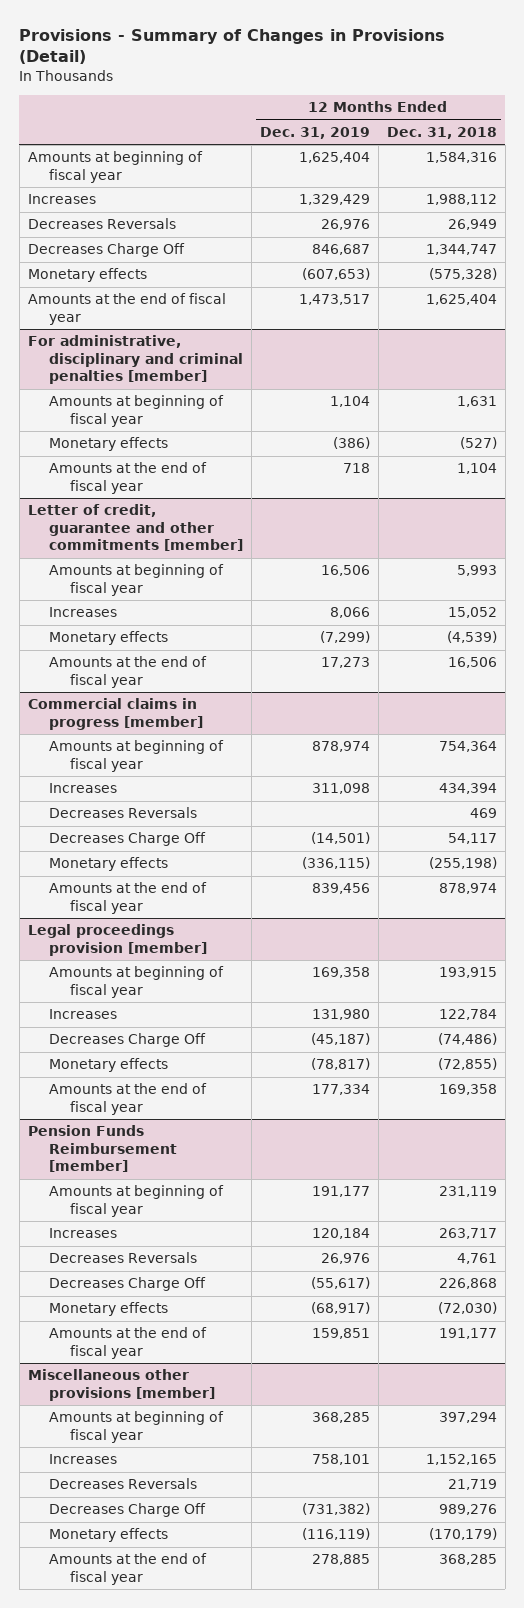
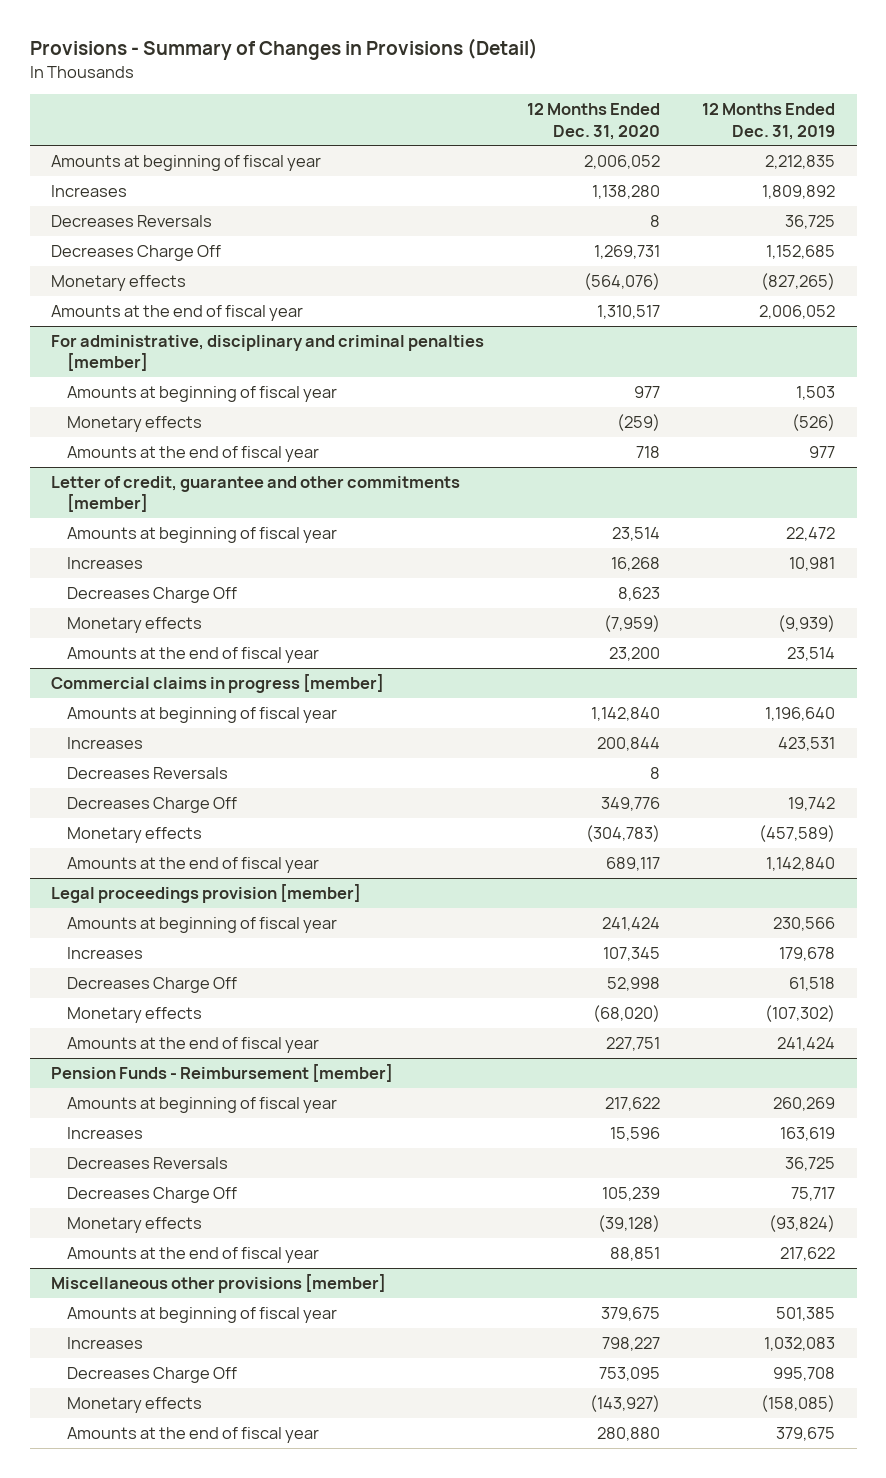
[386,126,497,139] Dec. 31, 2018 -> none
none -> [526,103,660,140] 12 Months Ended Dec. 31, 2020
[298,152,370,164] 1,625,404 -> [765,154,836,169] 2,212,835
[298,194,370,206] 1,329,429 -> [762,184,836,199] 1,809,892
[320,219,370,231] 26,976 -> [785,214,836,229] 36,725
[311,244,370,256] 846,687 -> [766,244,836,259] 1,152,685
[301,268,370,281] (607,653) -> [761,272,836,290] (827,265)
[298,294,370,306] 1,473,517 -> [759,304,836,319] 2,006,052
[329,396,370,408] 1,104 -> [796,385,836,400] 1,503
[332,437,370,450] (386) -> [792,413,836,431] (526)
[342,463,370,474] 718 -> [809,445,836,458] 977
[320,565,370,577] 16,506 -> [786,526,836,541] 22,472
[329,607,370,619] 8,066 -> [789,556,836,571] 10,981
none -> [66,586,237,603] Decreases Charge Off
[319,631,370,644] (7,299) -> [778,614,836,632] (9,939)
[320,657,370,669] 17,273 -> [787,646,836,661] 23,514
[311,741,370,753] 878,974 -> [765,706,836,721] 1,196,640
[311,783,370,795] 311,098 -> [778,736,836,751] 423,531
[310,832,370,845] (14,501) -> [788,796,836,811] 19,742
[301,857,370,870] (336,115) -> [759,824,836,842] (457,589)
[311,883,370,895] 839,456 -> [766,856,836,871] 1,142,840
[311,967,370,979] 169,358 -> [773,916,836,931] 230,566
[311,1009,370,1021] 131,980 -> [779,946,836,961] 179,678
[310,1033,370,1046] (45,187) -> [789,976,836,991] 61,518
[310,1058,370,1071] (78,817) -> [765,1004,836,1022] (107,302)
[311,1084,370,1096] 177,334 -> [777,1036,836,1051] 241,424
[27,1125,177,1173] Pension Funds Reimbursement [member] -> [50,1063,393,1082] Pension Funds - Reimbursement [member]
[311,1186,370,1198] 191,177 -> [773,1096,836,1111] 260,269
[311,1228,370,1240] 120,184 -> [780,1126,836,1141] 163,619
[320,1253,370,1265] 26,976 -> [785,1156,836,1171] 36,725
[310,1277,370,1290] (55,617) -> [791,1186,836,1201] 75,717
[310,1302,370,1315] (68,917) -> [769,1214,836,1232] (93,824)
[311,1328,370,1340] 159,851 -> [780,1246,836,1261] 217,622
[48,1478,197,1490] Decreases Reversals -> none
[311,1412,370,1424] 368,285 -> [776,1306,836,1321] 501,385
[311,1454,370,1466] 758,101 -> [764,1336,836,1351] 1,032,083
[301,1503,370,1516] (731,382) -> [773,1366,836,1381] 995,708
[301,1528,370,1541] (116,119) -> [761,1394,836,1412] (158,085)
[311,1554,370,1566] 278,885 -> [776,1426,836,1441] 379,675

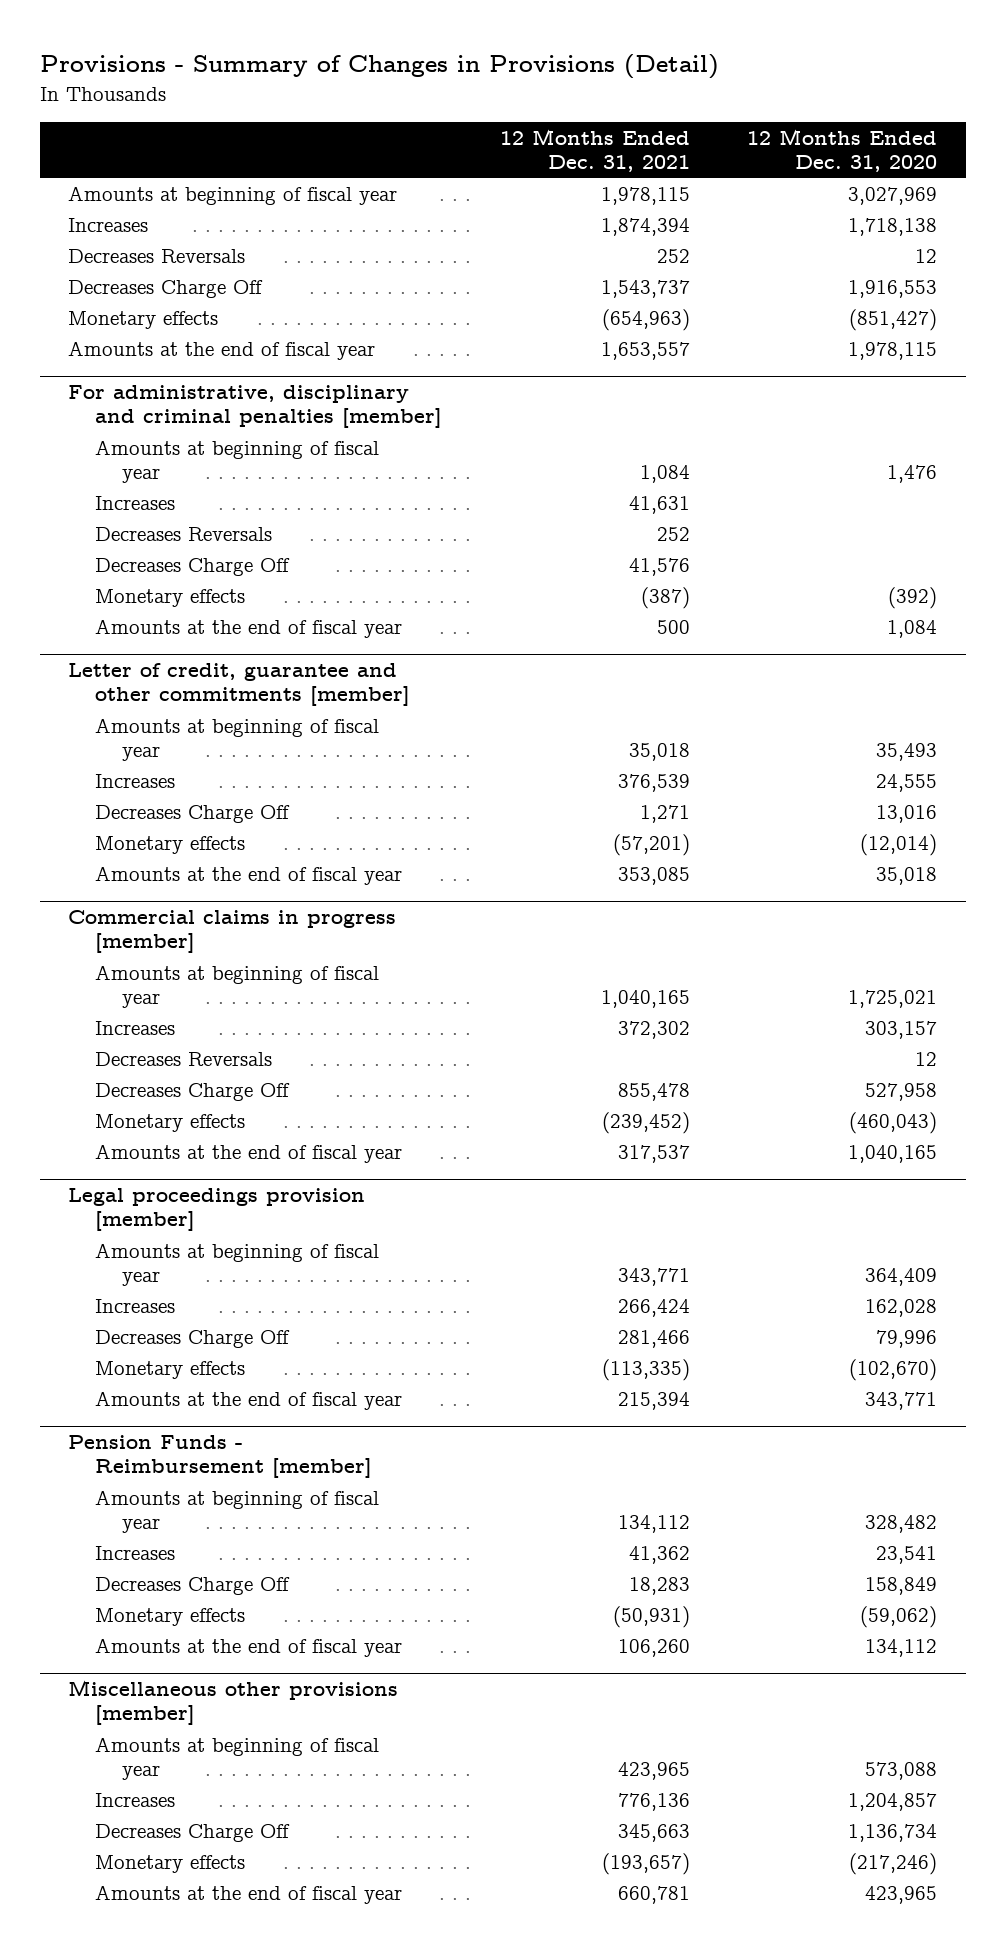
[702,103,836,140] 12 Months Ended Dec. 31, 2019 -> none
none -> [499,128,690,173] 12 Months Ended Dec. 31, 2021
[583,154,660,169] 2,006,052 -> [848,186,938,205] 3,027,969
[591,184,660,199] 1,138,280 -> [848,217,938,236] 1,718,138
[649,214,660,227] 8 -> [915,248,938,263] 12
[593,244,660,259] 1,269,731 -> [848,279,938,298] 1,916,553
[583,272,660,290] (564,076) -> [849,308,938,331] (851,427)
[596,304,660,319] 1,310,517 -> [848,341,938,360] 1,978,115
[633,385,660,398] 977 -> [887,465,938,484] 1,476
none -> [95,495,176,510] Increases
none -> [95,526,273,541] Decreases Reversals
none -> [95,557,291,576] Decreases Charge Off
[616,413,660,431] (259) -> [888,586,938,609] (392)
[635,445,660,458] 718 -> [887,619,938,638] 1,084
[611,526,660,541] 23,514 -> [876,743,938,762] 35,493
[610,556,660,571] 16,268 -> [876,773,938,792] 24,555
[617,586,660,601] 8,623 -> [876,804,938,823] 13,016
[603,614,660,632] (7,959) -> [860,833,938,856] (12,014)
[608,646,660,661] 23,200 -> [876,866,938,885] 35,018
[590,706,660,721] 1,142,840 -> [848,990,938,1009] 1,725,021
[596,736,660,751] 200,844 -> [865,1020,938,1039] 303,157
[649,766,660,779] 8 -> [915,1051,938,1066] 12
[600,796,660,811] 349,776 -> [865,1082,938,1101] 527,958
[585,824,660,842] (304,783) -> [849,1111,938,1134] (460,043)
[605,856,660,871] 689,117 -> [848,1144,938,1163] 1,040,165
[601,916,660,931] 241,424 -> [865,1268,938,1287] 364,409
[602,946,660,961] 107,345 -> [865,1298,938,1317] 162,028
[606,976,660,991] 52,998 -> [876,1329,938,1348] 79,996
[592,1004,660,1022] (68,020) -> [849,1358,938,1381] (102,670)
[605,1036,660,1051] 227,751 -> [865,1391,938,1410] 343,771
[66,1156,228,1169] Decreases Reversals -> none
[604,1096,660,1111] 217,622 -> [865,1515,938,1534] 328,482
[609,1126,660,1141] 15,596 -> [876,1545,938,1564] 23,541
[601,1186,660,1201] 105,239 -> [865,1576,938,1595] 158,849
[597,1214,660,1232] (39,128) -> [860,1605,938,1628] (59,062)
[609,1246,660,1261] 88,851 -> [865,1638,938,1657] 134,112
[600,1306,660,1321] 379,675 -> [865,1762,938,1781] 573,088
[601,1336,660,1351] 798,227 -> [848,1792,938,1811] 1,204,857
[598,1366,660,1381] 753,095 -> [848,1823,938,1842] 1,136,734
[589,1394,660,1412] (143,927) -> [849,1852,938,1875] (217,246)
[596,1426,660,1441] 280,880 -> [865,1885,938,1904] 423,965

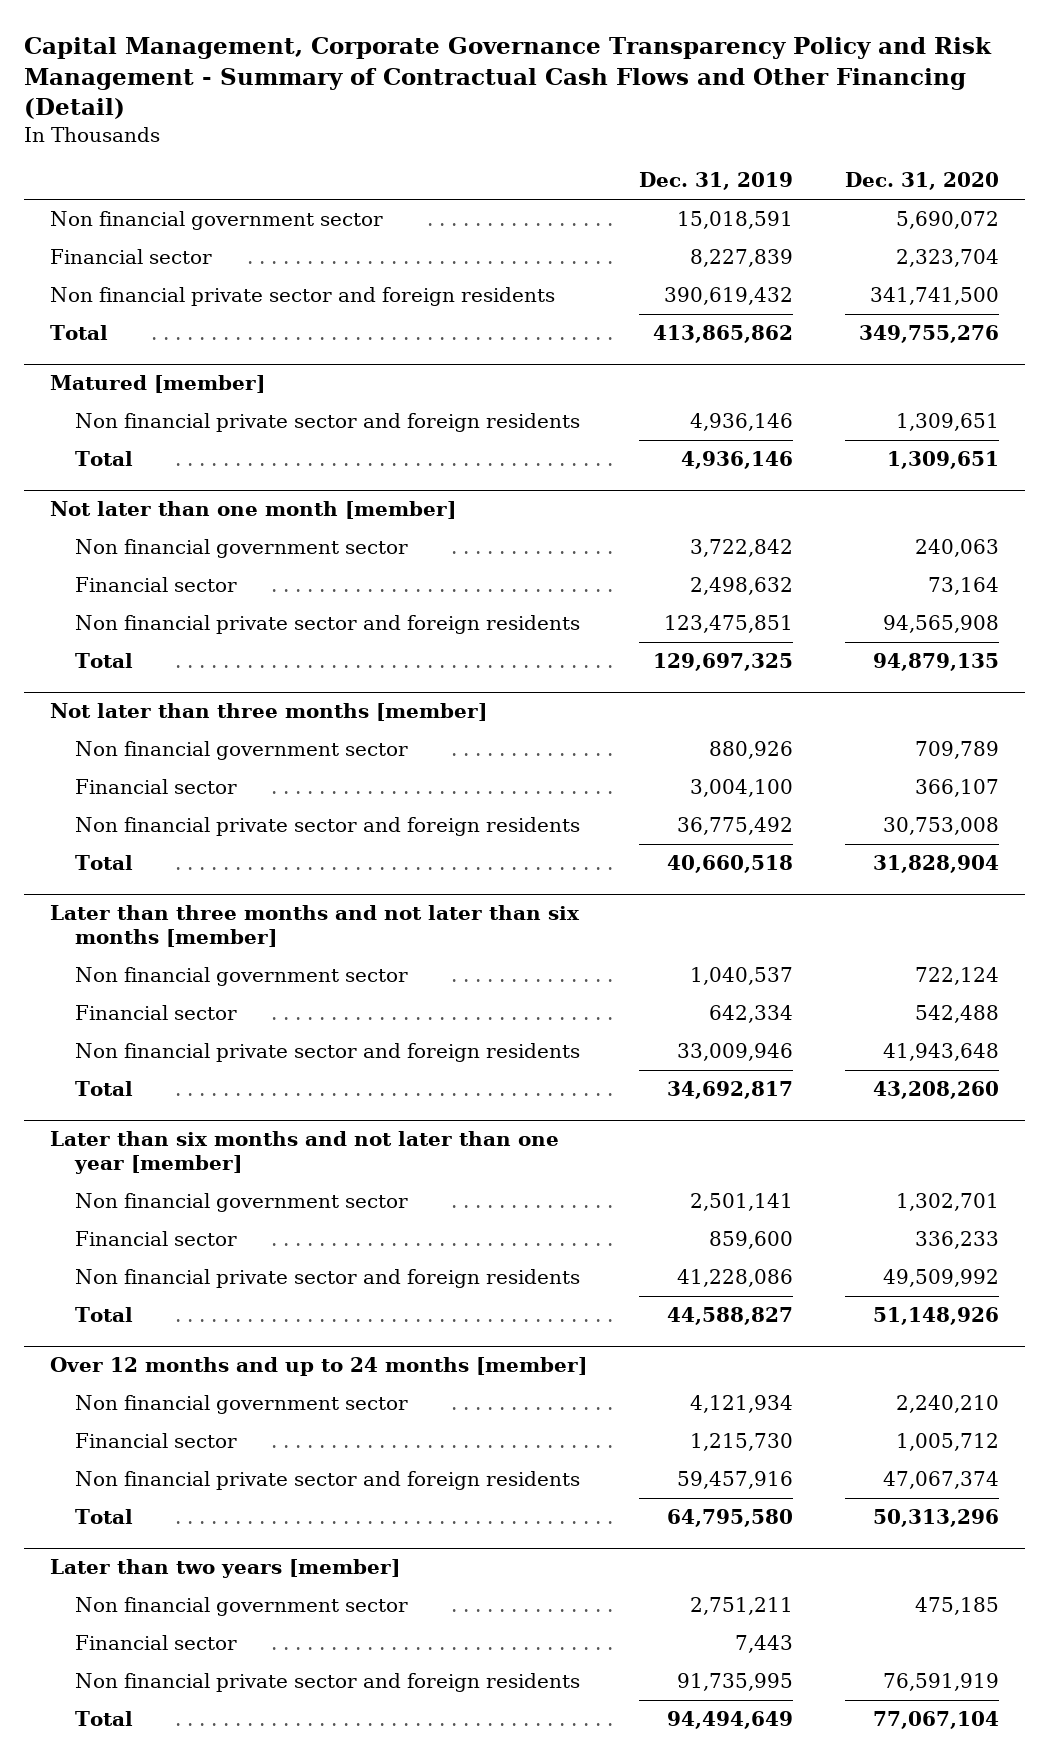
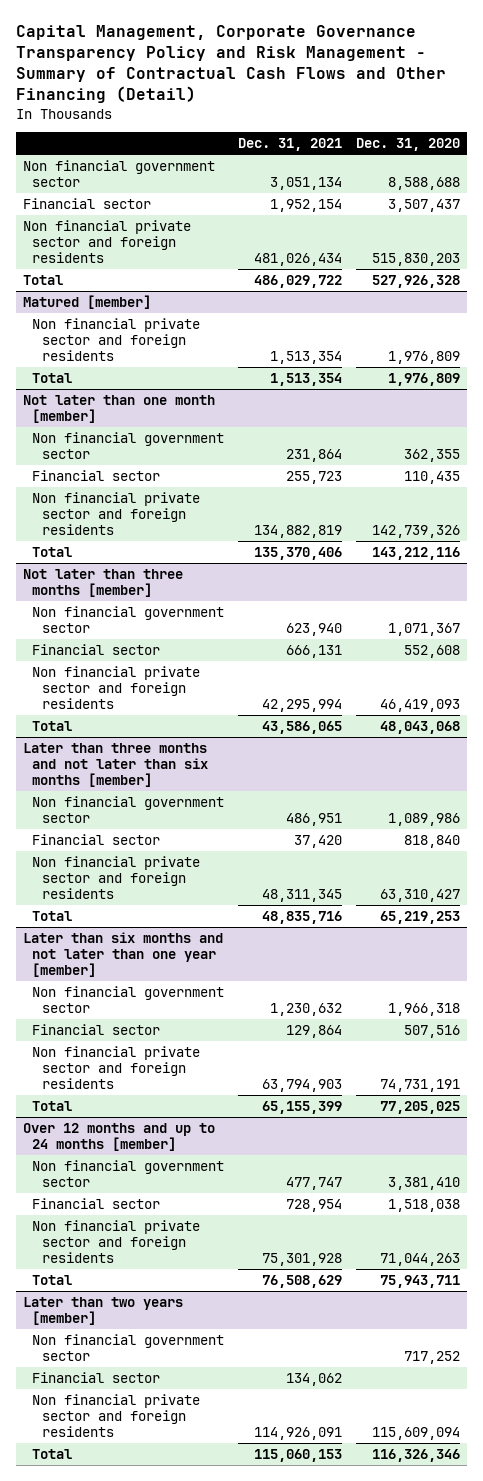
[639,172,794,191] Dec. 31, 2019 -> none
none -> [238,138,343,152] Dec. 31, 2021
[896,211,1000,230] 5,690,072 -> [387,177,460,191] 8,588,688
[896,249,1000,268] 2,323,704 -> [387,199,460,213] 3,507,437
[870,287,1000,306] 341,741,500 -> [371,253,460,267] 515,830,203
[859,325,1000,344] 349,755,276 -> [371,275,460,289] 527,926,328
[896,413,1000,432] 1,309,651 -> [387,351,460,365] 1,976,809
[887,451,1000,470] 1,309,651 -> [387,373,460,387] 1,976,809
[915,539,1000,558] 240,063 -> [403,449,460,463] 362,355
[928,577,1000,596] 73,164 -> [403,471,460,485] 110,435
[883,615,1000,634] 94,565,908 -> [371,525,460,539] 142,739,326
[873,653,1000,672] 94,879,135 -> [371,547,460,561] 143,212,116
[915,741,1000,760] 709,789 -> [387,623,460,637] 1,071,367
[915,779,1000,798] 366,107 -> [403,645,460,659] 552,608
[883,817,1000,836] 30,753,008 -> [379,699,460,713] 46,419,093
[873,855,1000,874] 31,828,904 -> [379,721,460,735] 48,043,068
[915,967,1000,986] 722,124 -> [387,813,460,827] 1,089,986
[915,1005,1000,1024] 542,488 -> [403,835,460,849] 818,840
[883,1043,1000,1062] 41,943,648 -> [379,889,460,903] 63,310,427
[873,1081,1000,1100] 43,208,260 -> [379,911,460,925] 65,219,253
[896,1193,1000,1212] 1,302,701 -> [387,1003,460,1017] 1,966,318
[915,1231,1000,1250] 336,233 -> [403,1025,460,1039] 507,516
[883,1269,1000,1288] 49,509,992 -> [379,1079,460,1093] 74,731,191
[873,1307,1000,1326] 51,148,926 -> [379,1101,460,1115] 77,205,025
[896,1395,1000,1414] 2,240,210 -> [387,1177,460,1191] 3,381,410
[896,1433,1000,1452] 1,005,712 -> [387,1199,460,1213] 1,518,038
[883,1471,1000,1490] 47,067,374 -> [379,1253,460,1267] 71,044,263
[873,1509,1000,1528] 50,313,296 -> [379,1275,460,1289] 75,943,711
[915,1597,1000,1616] 475,185 -> [403,1351,460,1365] 717,252
[883,1673,1000,1692] 76,591,919 -> [371,1427,460,1441] 115,609,094
[873,1711,1000,1730] 77,067,104 -> [371,1449,460,1463] 116,326,346

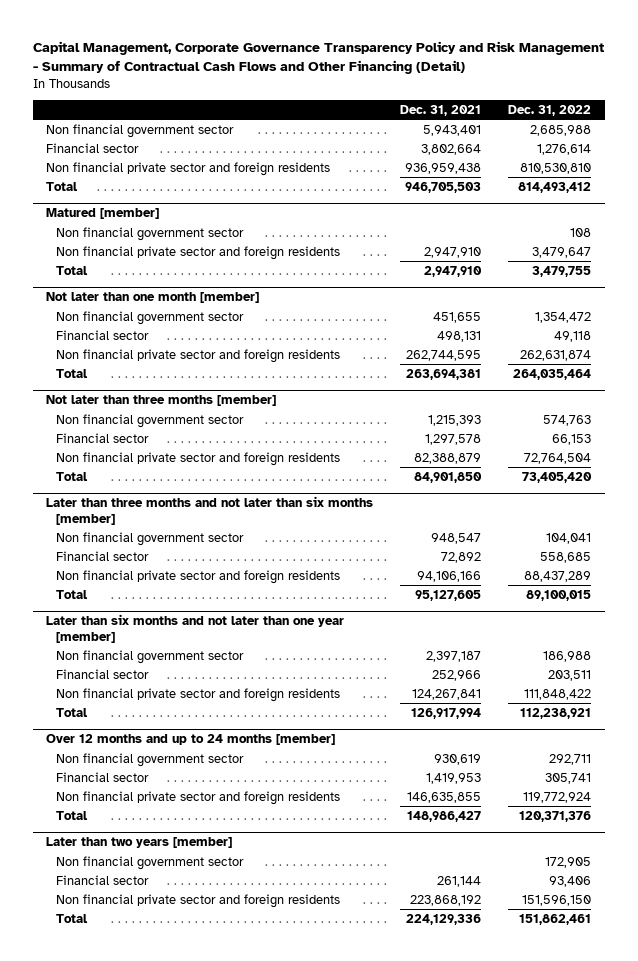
[355,138,460,152] Dec. 31, 2020 -> none
none -> [508,104,592,116] Dec. 31, 2022
[270,177,343,191] 3,051,134 -> [423,124,482,136] 5,943,401
[270,199,343,213] 1,952,154 -> [421,143,482,155] 3,802,664
[254,253,343,267] 481,026,434 -> [405,162,482,174] 936,959,438
[254,275,343,289] 486,029,722 -> [405,181,482,193] 946,705,503
none -> [56,226,245,241] Non financial government sector
[270,351,343,365] 1,513,354 -> [424,246,482,258] 2,947,910
[270,373,343,387] 1,513,354 -> [424,265,483,277] 2,947,910
[286,449,343,463] 231,864 -> [433,311,482,323] 451,655
[286,471,343,485] 255,723 -> [437,330,482,342] 498,131
[254,525,343,539] 134,882,819 -> [406,349,482,361] 262,744,595
[254,547,343,561] 135,370,406 -> [406,368,482,380] 263,694,381
[286,623,343,637] 623,940 -> [428,414,482,426] 1,215,393
[286,645,343,659] 666,131 -> [425,433,482,445] 1,297,578
[262,699,343,713] 42,295,994 -> [414,452,482,464] 82,388,879
[262,721,343,735] 43,586,065 -> [414,471,483,483] 84,901,850
[286,813,343,827] 486,951 -> [431,532,482,544] 948,547
[294,835,343,849] 37,420 -> [441,551,482,563] 72,892
[262,889,343,903] 48,311,345 -> [417,570,482,582] 94,106,166
[262,911,343,925] 48,835,716 -> [415,589,482,601] 95,127,605
[270,1003,343,1017] 1,230,632 -> [426,650,482,662] 2,397,187
[286,1025,343,1039] 129,864 -> [432,669,482,681] 252,966
[262,1079,343,1093] 63,794,903 -> [412,688,482,700] 124,267,841
[262,1101,343,1115] 65,155,399 -> [411,707,482,719] 126,917,994
[286,1177,343,1191] 477,747 -> [434,753,482,765] 930,619
[286,1199,343,1213] 728,954 -> [426,772,482,784] 1,419,953
[262,1253,343,1267] 75,301,928 -> [407,791,482,803] 146,635,855
[262,1275,343,1289] 76,508,629 -> [407,810,482,822] 148,986,427
[286,1373,343,1387] 134,062 -> [437,875,482,887] 261,144
[254,1427,343,1441] 114,926,091 -> [410,894,482,906] 223,868,192
[254,1449,343,1463] 115,060,153 -> [406,913,482,925] 224,129,336

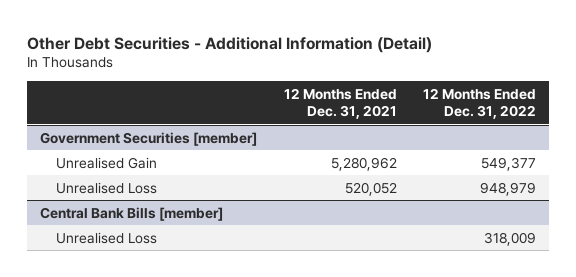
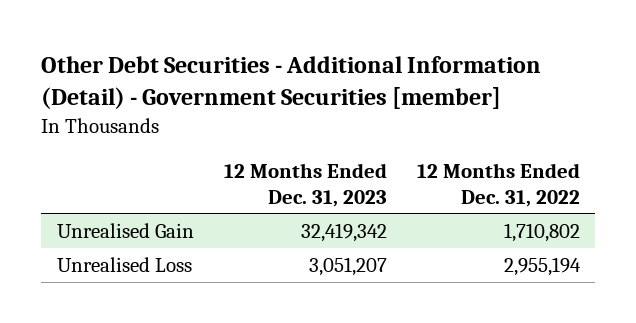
[27,36,433,53] Other Debt Securities - Additional Information (Detail) -> [41,56,542,110] Other Debt Securities - Additional Information (Detail) - Government Securities [member]
[283,87,397,120] 12 Months Ended Dec. 31, 2021 -> none
none -> [223,162,387,207] 12 Months Ended Dec. 31, 2023
[40,131,258,146] Government Securities [member] -> none
[40,206,224,221] Central Bank Bills [member] -> none
[55,231,157,244] Unrealised Loss -> none
[481,156,537,171] 549,377 -> [503,222,580,242] 1,710,802
[480,181,537,196] 948,979 -> [503,256,581,276] 2,955,194

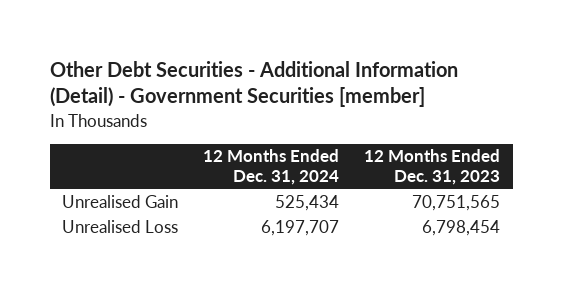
[416,162,580,207] 12 Months Ended Dec. 31, 2022 -> none
none -> [203,149,340,186] 12 Months Ended Dec. 31, 2024
[300,222,387,242] 32,419,342 -> [412,195,501,212] 70,751,565
[308,256,387,276] 3,051,207 -> [422,220,501,237] 6,798,454

